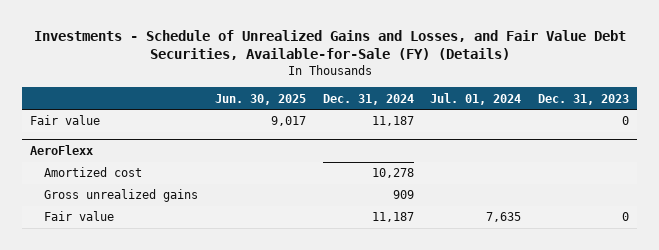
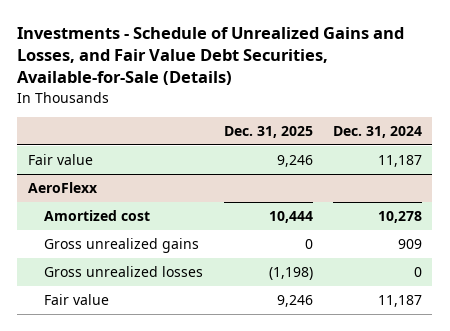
[33,29,626,61] Investments - Schedule of Unrealized Gains and Losses, and Fair Value Debt Securities, Available-for-Sale (FY) (Details) -> [17,27,405,86] Investments - Schedule of Unrealized Gains and Losses, and Fair Value Debt Securities, Available-for-Sale (Details)
[215,93,307,105] Jun. 30, 2025 -> none
[430,92,522,105] Jul. 01, 2024 -> none
[537,93,629,105] Dec. 31, 2023 -> none
none -> [223,125,313,138] Dec. 31, 2025
none -> [44,265,204,277] Gross unrealized losses

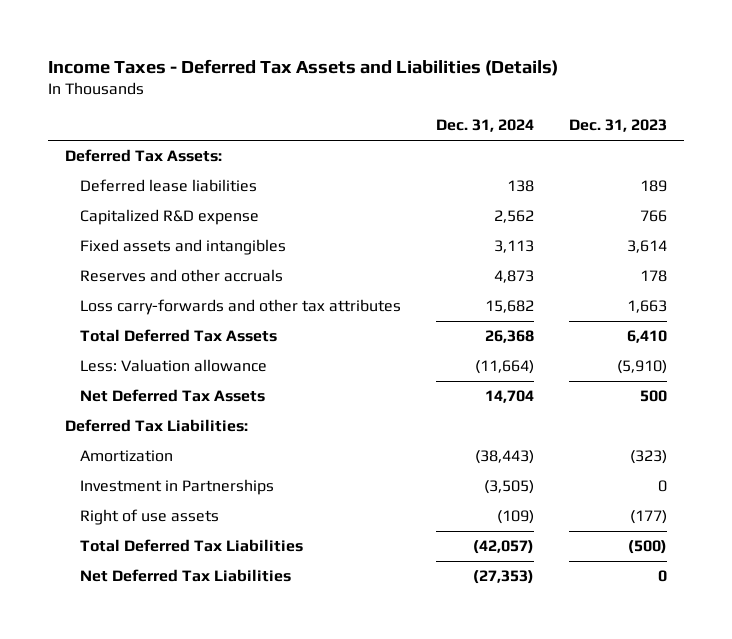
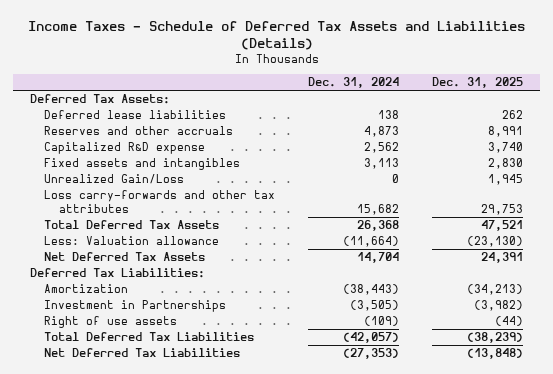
[47,58,558,76] Income Taxes - Deferred Tax Assets and Liabilities (Details) -> [27,20,525,50] Income Taxes - Schedule of Deferred Tax Assets and Liabilities (Details)
[568,119,667,133] Dec. 31, 2023 -> none
none -> [432,77,524,89] Dec. 31, 2025
[79,269,283,283] Reserves and other accruals -> [44,126,234,136] Reserves and other accruals
none -> [44,174,185,185] Unrealized Gain/Loss

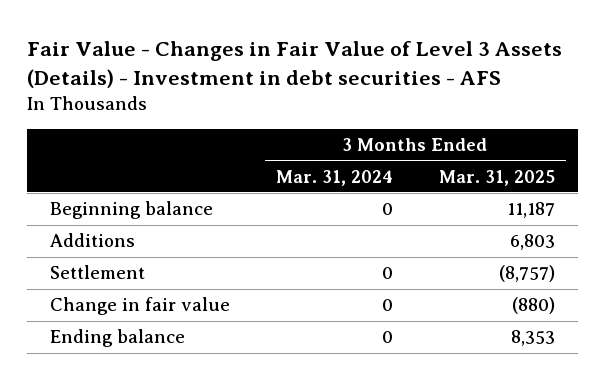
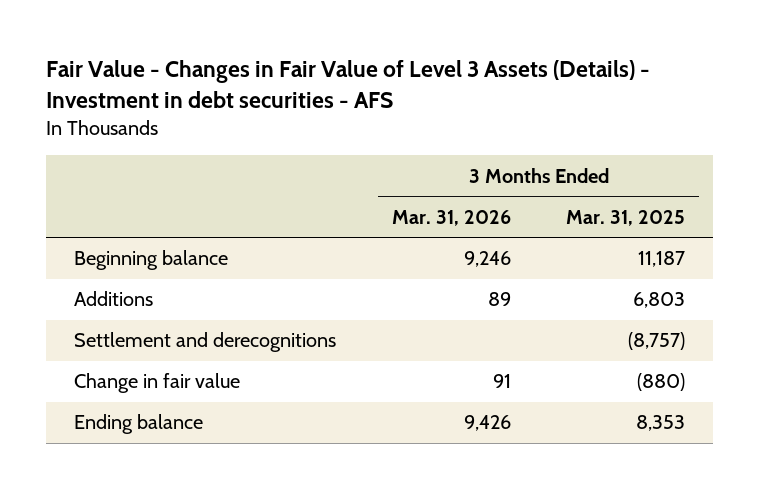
[275,169,393,186] Mar. 31, 2024 -> none
none -> [391,209,511,226] Mar. 31, 2026
[50,265,146,280] Settlement -> [74,332,337,353] Settlement and derecognitions

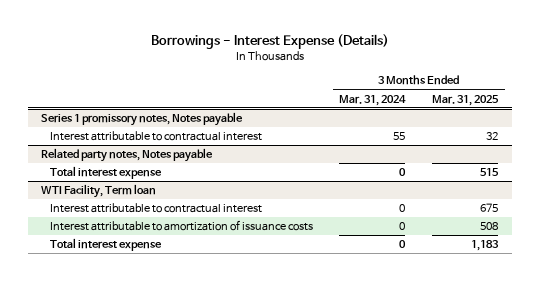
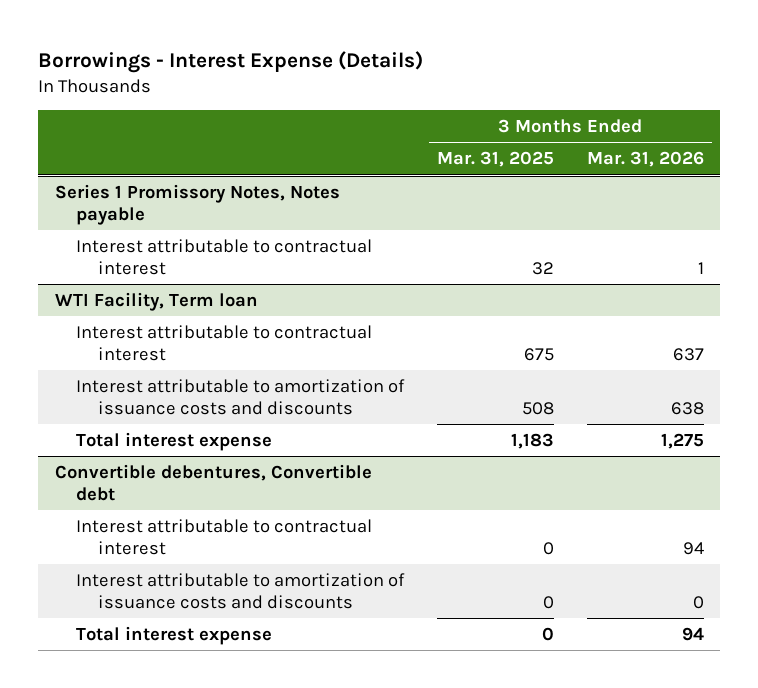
[339,94,407,106] Mar. 31, 2024 -> none
none -> [586,151,704,168] Mar. 31, 2026
[41,112,244,127] Series 1 promissory notes, Notes payable -> [54,183,340,226] Series 1 Promissory Notes, Notes payable
[41,148,214,163] Related party notes, Notes payable -> none
[49,166,162,180] Total interest expense -> none
[49,220,313,232] Interest attributable to amortization of issuance costs -> [76,378,406,416] Interest attributable to amortization of issuance costs and discounts
none -> [54,463,372,502] Convertible debentures, Convertible debt
none -> [76,518,373,556] Interest attributable to contractual interest
none -> [76,572,406,610] Interest attributable to amortization of issuance costs and discounts
none -> [76,625,273,645] Total interest expense

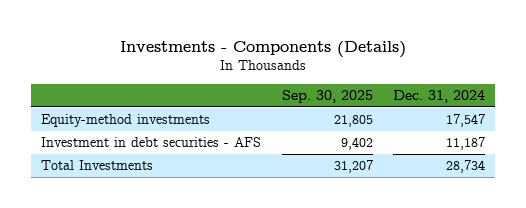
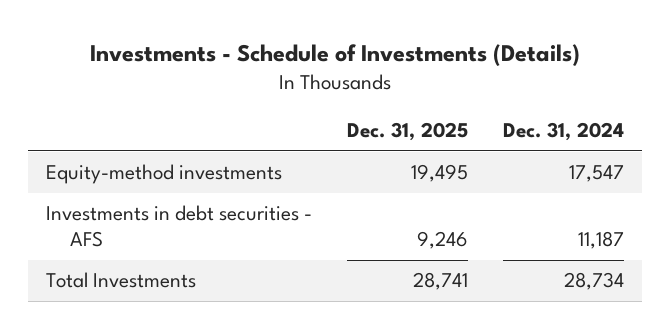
[120,41,407,59] Investments - Components (Details) -> [89,43,580,66] Investments - Schedule of Investments (Details)
[281,90,373,104] Sep. 30, 2025 -> none
none -> [346,122,468,142] Dec. 31, 2025
[41,137,262,148] Investment in debt securities - AFS -> [45,205,312,248] Investments in debt securities - AFS

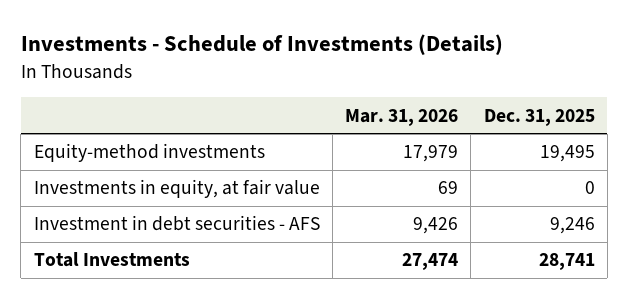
[503,122,625,142] Dec. 31, 2024 -> none
none -> [345,108,459,126] Mar. 31, 2026
none -> [33,179,320,199] Investments in equity, at fair value
[45,205,312,248] Investments in debt securities - AFS -> [33,215,320,232] Investment in debt securities - AFS

